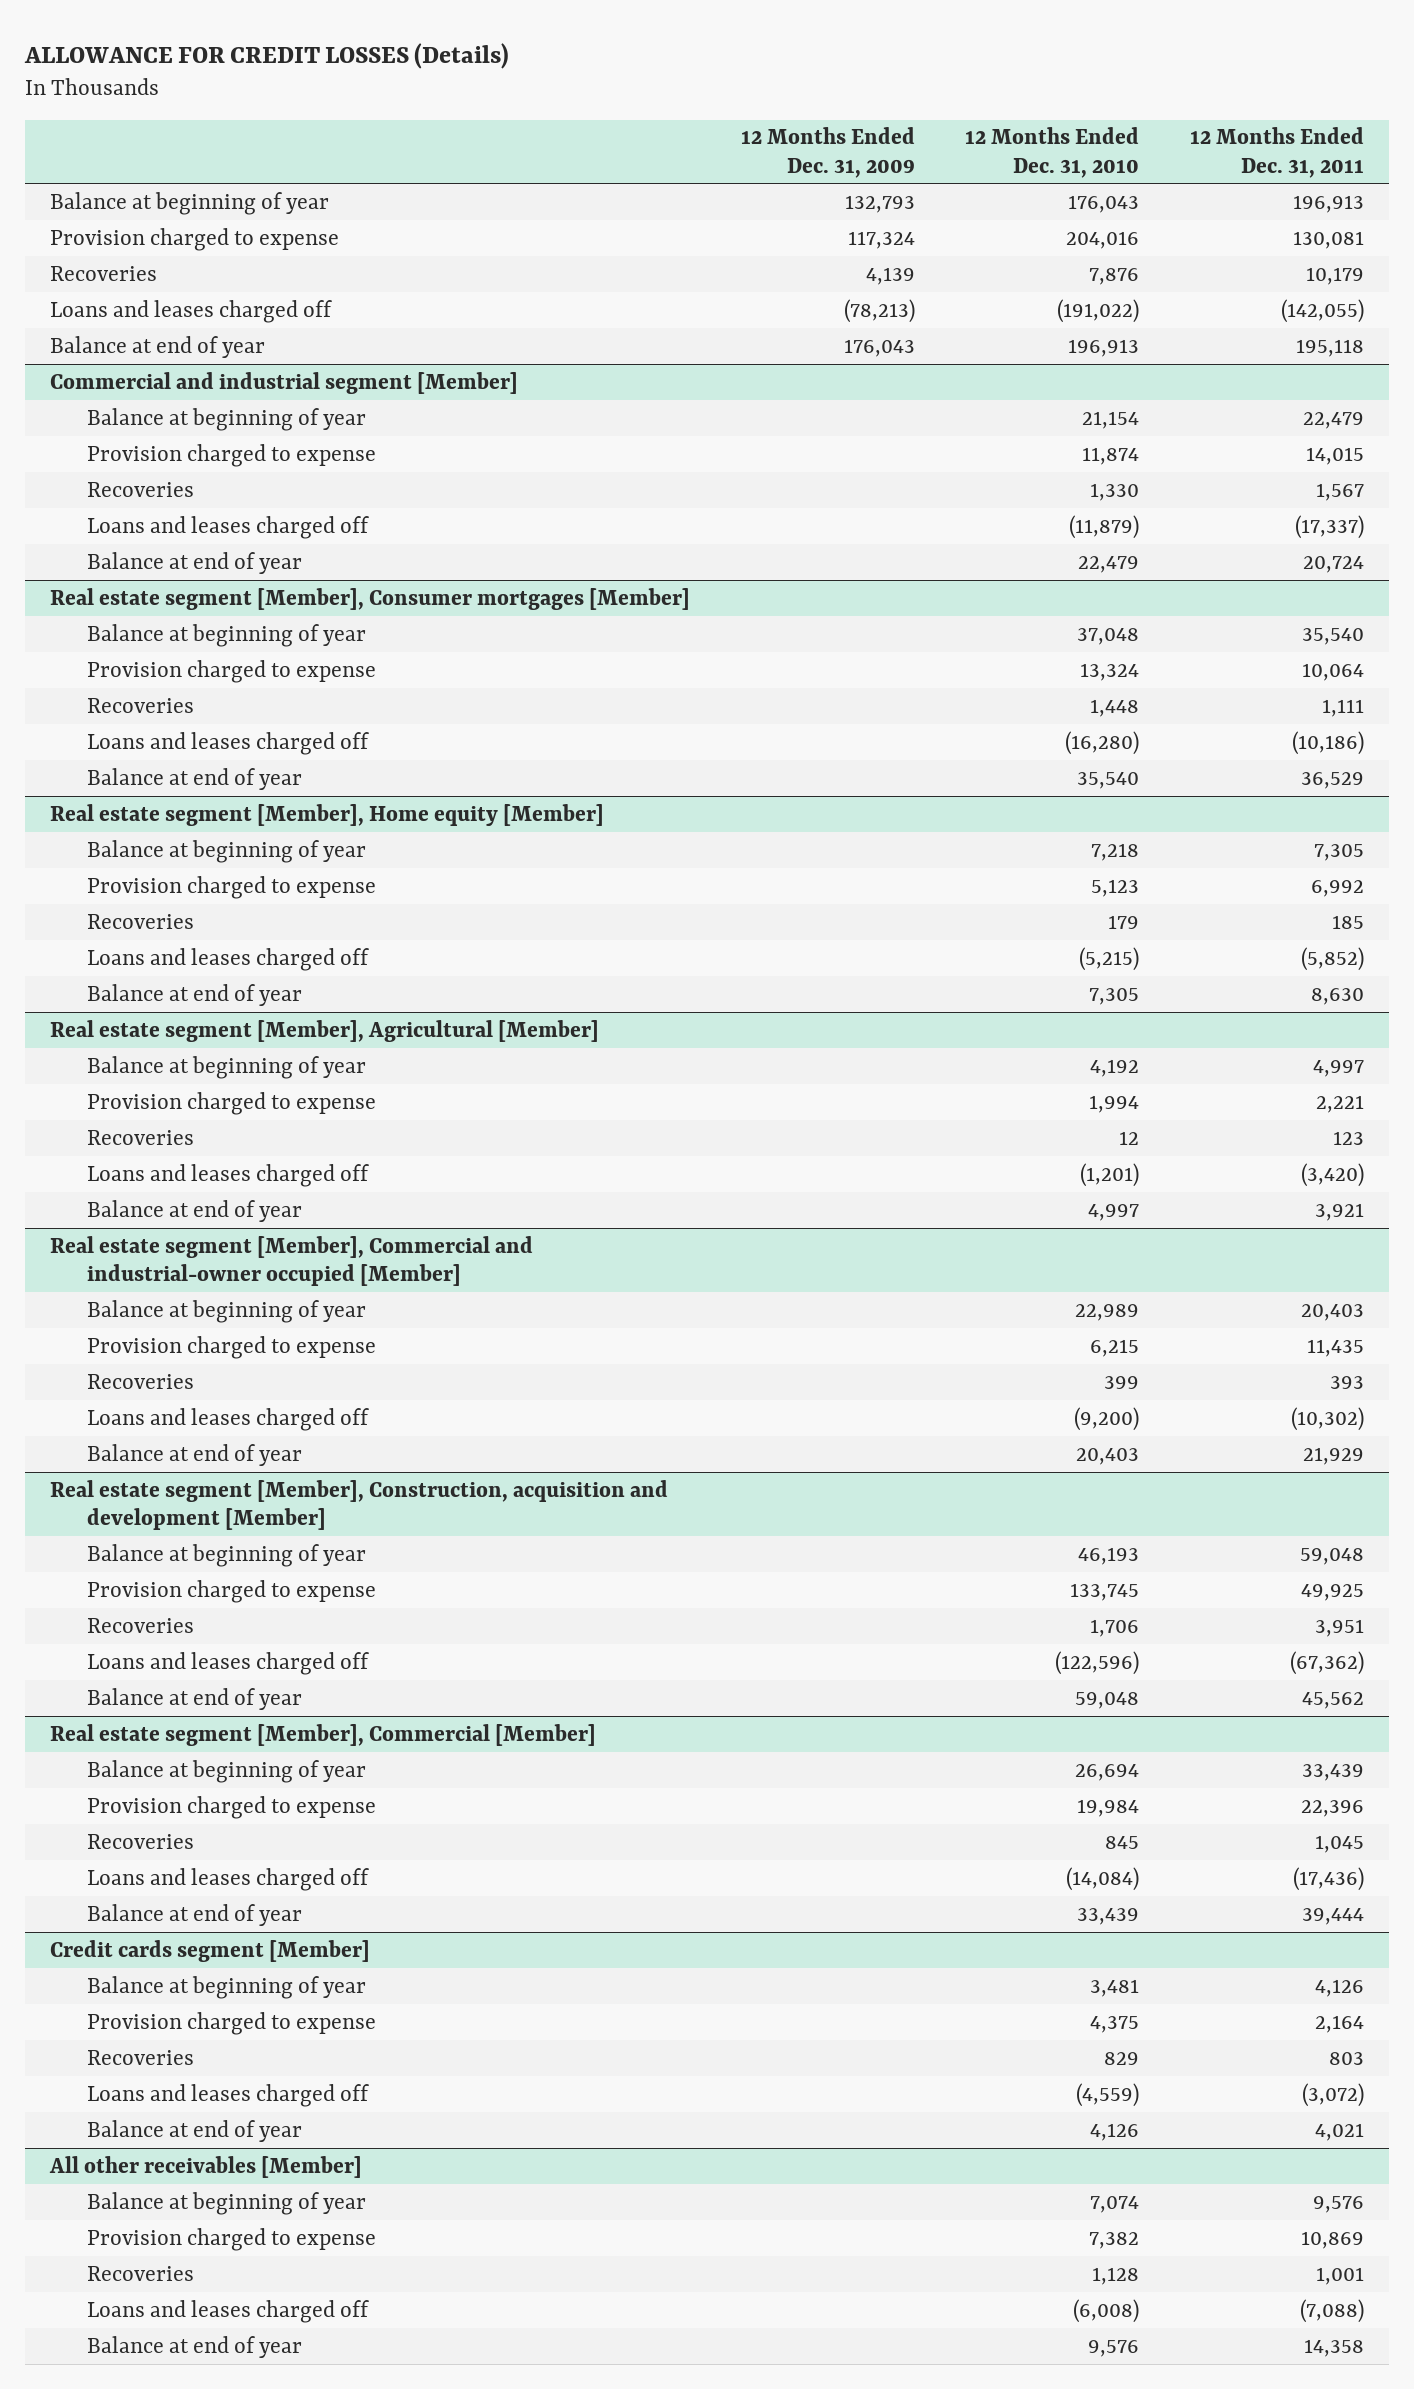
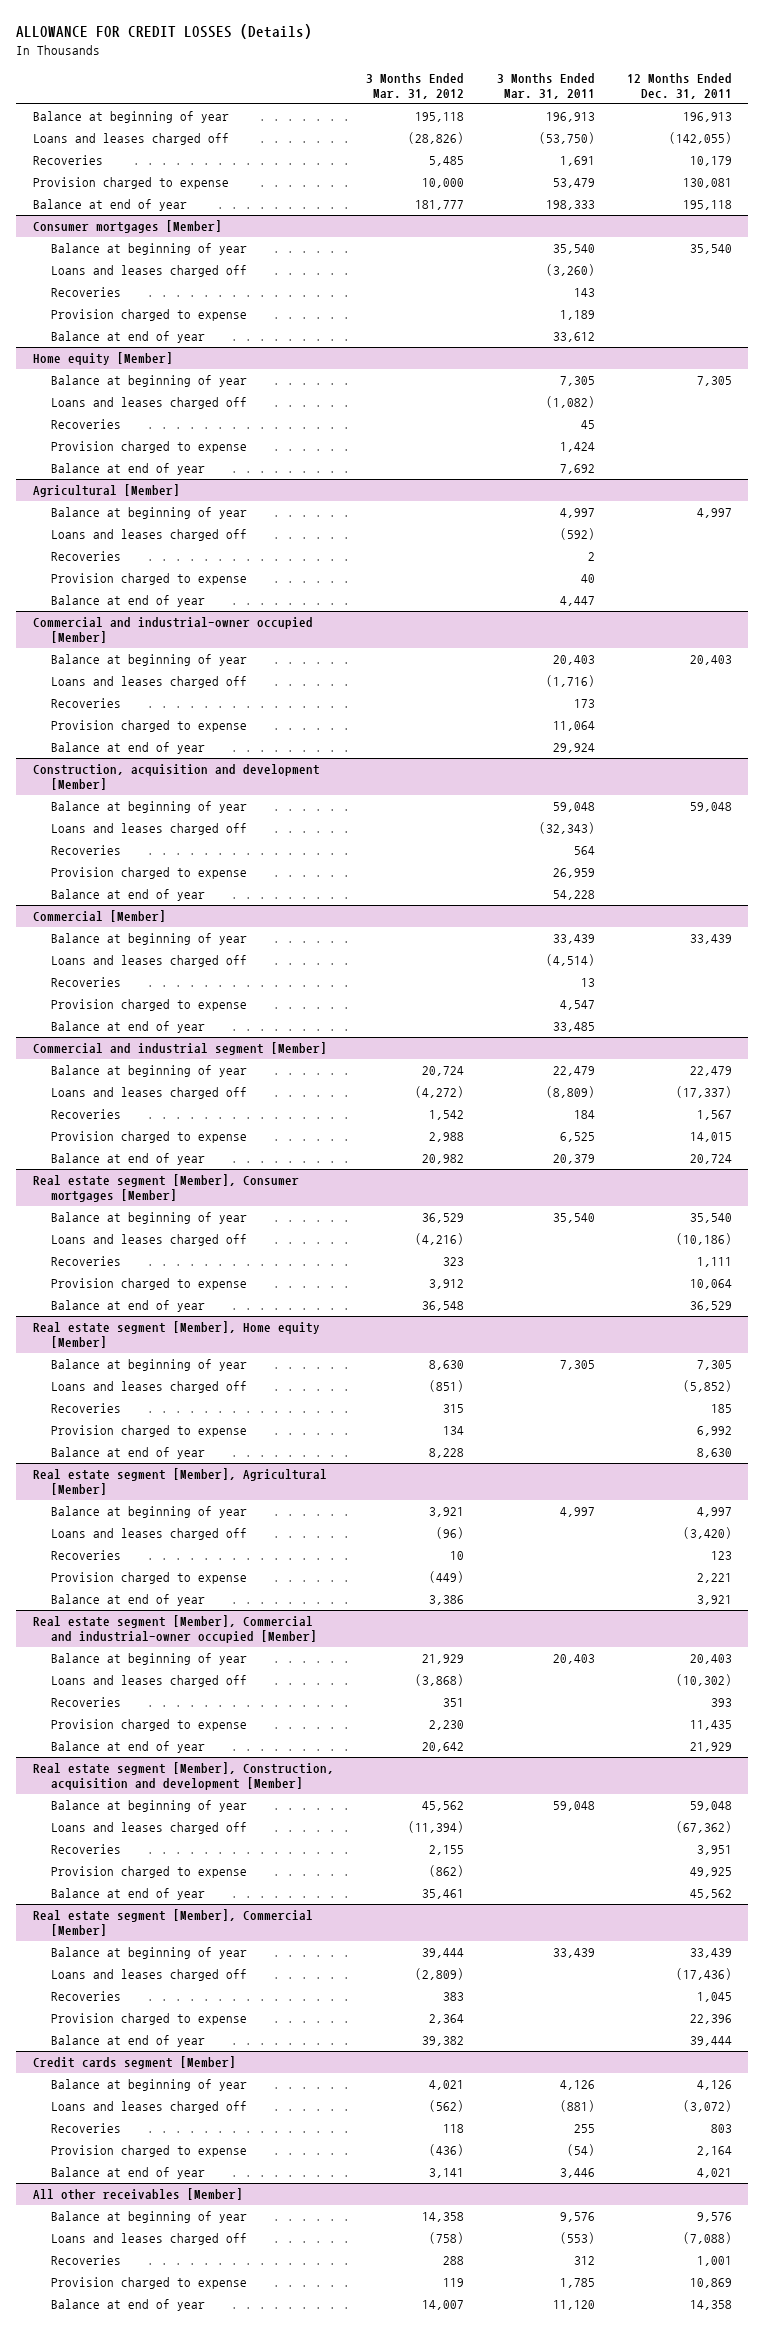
[740,127,915,178] 12 Months Ended Dec. 31, 2009 -> none
[965,127,1140,178] 12 Months Ended Dec. 31, 2010 -> none
none -> [366,72,465,99] 3 Months Ended Mar. 31, 2012
none -> [496,72,595,99] 3 Months Ended Mar. 31, 2011
[50,265,158,281] Recoveries -> [32,155,103,166] Recoveries
[50,227,340,251] Provision charged to expense -> [32,177,229,190] Provision charged to expense
none -> [32,220,222,234] Consumer mortgages [Member]
none -> [51,243,248,256] Balance at beginning of year
none -> [51,265,248,278] Loans and leases charged off
none -> [51,287,122,298] Recoveries
none -> [51,309,248,322] Provision charged to expense
none -> [51,331,206,344] Balance at end of year
none -> [32,352,173,366] Home equity [Member]
none -> [51,375,248,388] Balance at beginning of year
none -> [51,397,248,410] Loans and leases charged off
none -> [51,419,122,430] Recoveries
none -> [51,441,248,454] Provision charged to expense
none -> [51,463,206,476] Balance at end of year
none -> [32,484,180,498] Agricultural [Member]
none -> [51,507,248,520] Balance at beginning of year
none -> [51,529,248,542] Loans and leases charged off
none -> [51,551,122,562] Recoveries
none -> [51,573,248,586] Provision charged to expense
none -> [51,595,206,608] Balance at end of year
none -> [32,617,313,644] Commercial and industrial-owner occupied [Member]
none -> [51,654,248,667] Balance at beginning of year
none -> [51,676,248,689] Loans and leases charged off
none -> [51,698,122,709] Recoveries
none -> [51,720,248,733] Provision charged to expense
none -> [51,742,206,755] Balance at end of year
none -> [32,764,320,791] Construction, acquisition and development [Member]
none -> [51,801,248,814] Balance at beginning of year
none -> [51,823,248,836] Loans and leases charged off
none -> [51,845,122,856] Recoveries
none -> [51,867,248,880] Provision charged to expense
none -> [51,889,206,902] Balance at end of year
none -> [32,910,166,923] Commercial [Member]
none -> [51,933,248,946] Balance at beginning of year
none -> [51,955,248,968] Loans and leases charged off
none -> [51,977,122,988] Recoveries
none -> [51,999,248,1012] Provision charged to expense
none -> [51,1021,206,1034] Balance at end of year
[86,481,194,497] Recoveries -> [51,1109,122,1120] Recoveries
[86,443,376,467] Provision charged to expense -> [51,1131,248,1144] Provision charged to expense
[86,697,194,713] Recoveries -> [51,1256,122,1267] Recoveries
[86,659,376,683] Provision charged to expense -> [51,1278,248,1291] Provision charged to expense
[86,913,194,929] Recoveries -> [51,1403,122,1414] Recoveries
[86,875,376,899] Provision charged to expense -> [51,1425,248,1438] Provision charged to expense
[86,1129,194,1145] Recoveries -> [51,1550,122,1561] Recoveries
[86,1091,376,1115] Provision charged to expense -> [51,1572,248,1585] Provision charged to expense
[86,1373,194,1389] Recoveries -> [51,1697,122,1708] Recoveries
[86,1335,376,1359] Provision charged to expense -> [51,1719,248,1732] Provision charged to expense
[86,1617,194,1633] Recoveries -> [51,1844,122,1855] Recoveries
[86,1579,376,1603] Provision charged to expense -> [51,1866,248,1879] Provision charged to expense
[86,1833,194,1849] Recoveries -> [51,1991,122,2002] Recoveries
[86,1795,376,1819] Provision charged to expense -> [51,2013,248,2026] Provision charged to expense
[86,2049,194,2065] Recoveries -> [51,2123,122,2134] Recoveries
[86,2011,376,2035] Provision charged to expense -> [51,2145,248,2158] Provision charged to expense
[86,2265,194,2281] Recoveries -> [51,2255,122,2266] Recoveries
[86,2227,376,2251] Provision charged to expense -> [51,2277,248,2290] Provision charged to expense

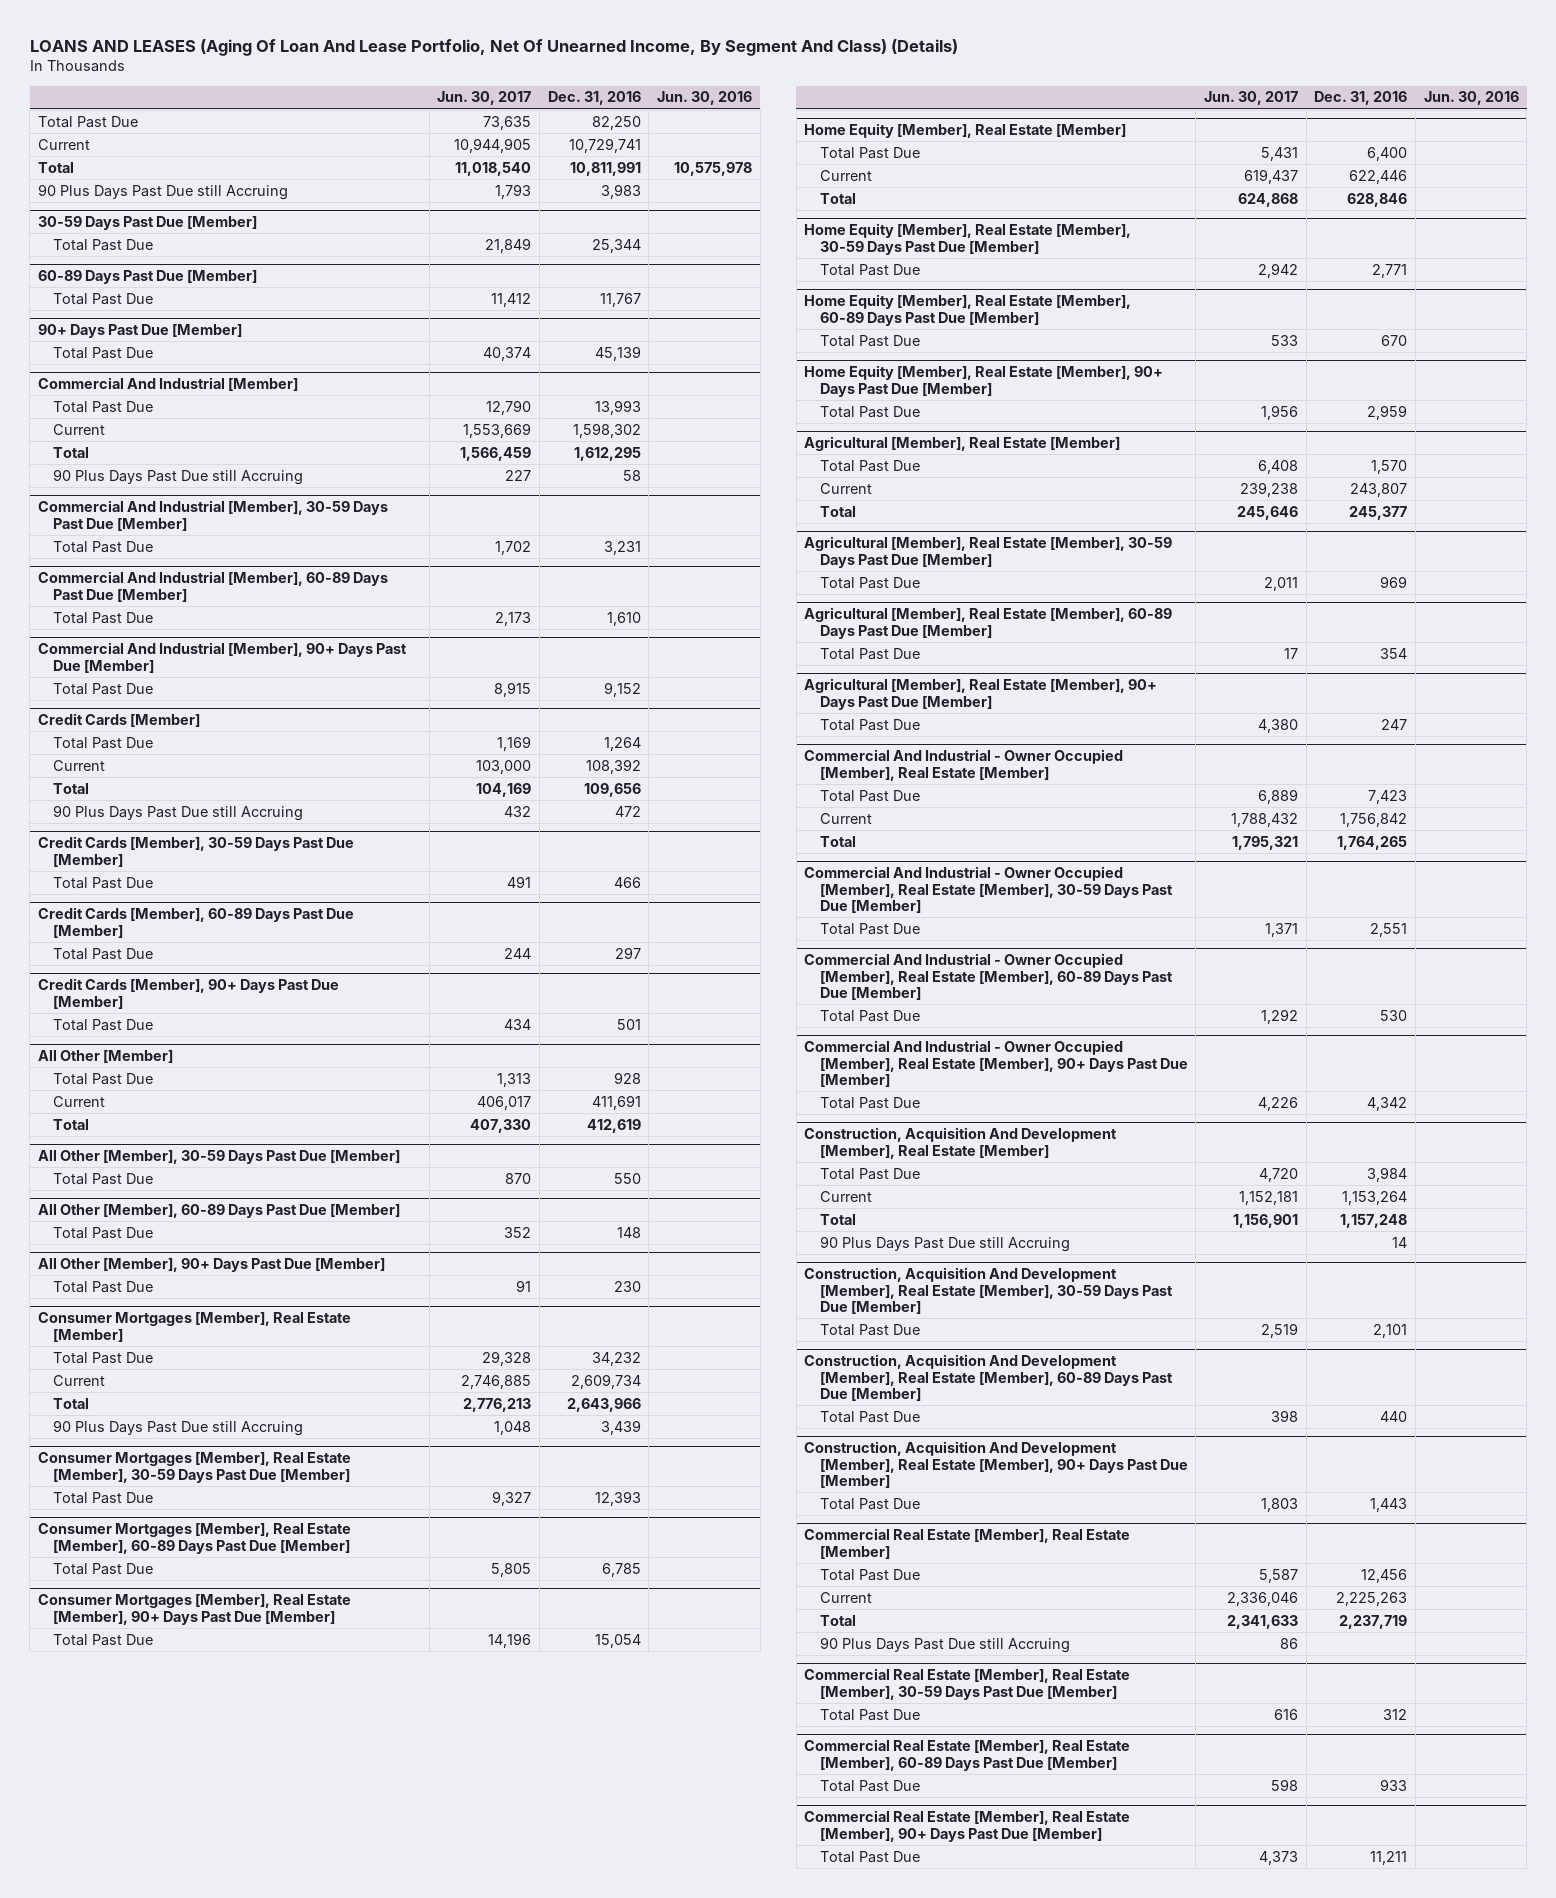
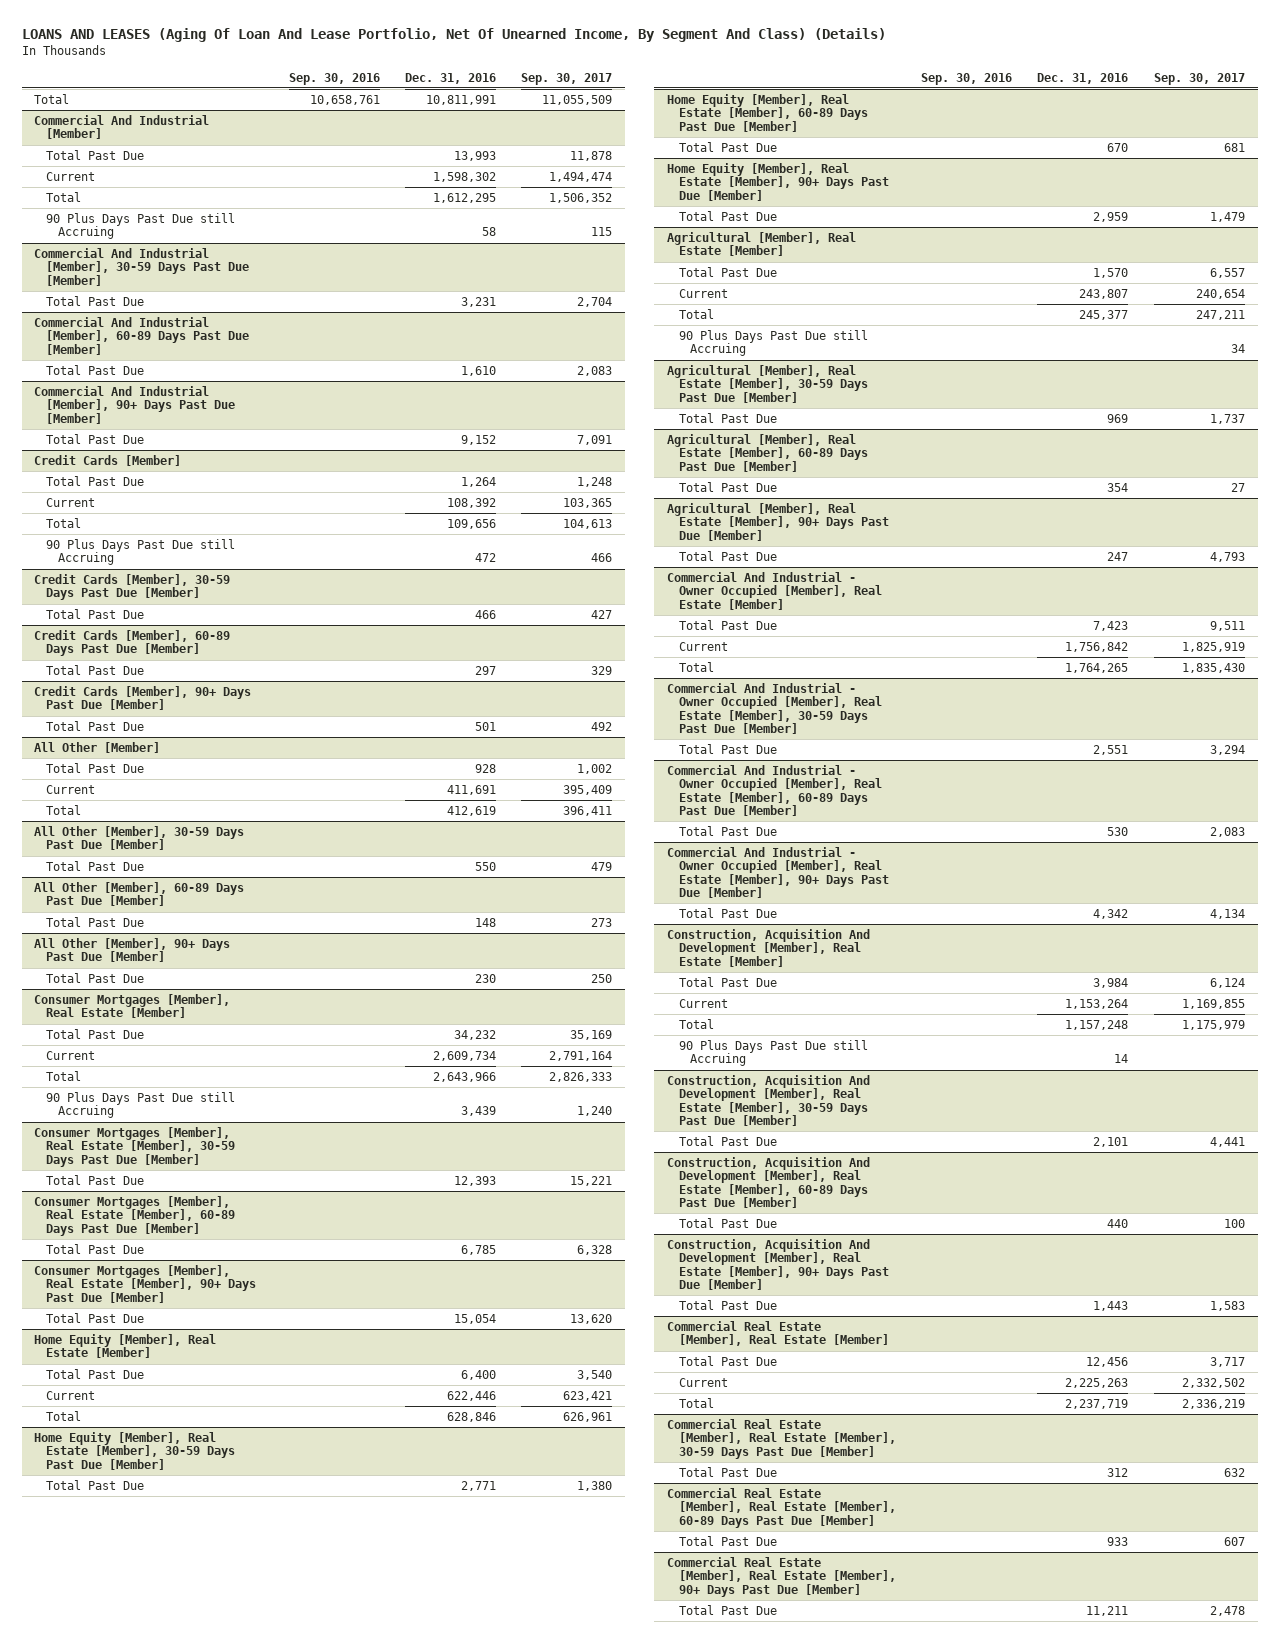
[437,91,532,106] Jun. 30, 2017 -> none
[657,91,753,106] Jun. 30, 2016 -> none
none -> [288,72,380,85] Sep. 30, 2016
none -> [521,72,613,85] Sep. 30, 2017
[37,115,138,128] Total Past Due -> none
[37,138,90,150] Current -> none
[37,183,288,200] 90 Plus Days Past Due still Accruing -> none
[37,216,257,231] 30-59 Days Past Due [Member] -> none
[53,238,154,251] Total Past Due -> none
[37,270,257,285] 60-89 Days Past Due [Member] -> none
[53,292,154,305] Total Past Due -> none
[37,324,242,339] 90+ Days Past Due [Member] -> none
[53,346,154,359] Total Past Due -> none
none -> [678,329,868,357] 90 Plus Days Past Due still Accruing
[819,1636,1070,1653] 90 Plus Days Past Due still Accruing -> none

